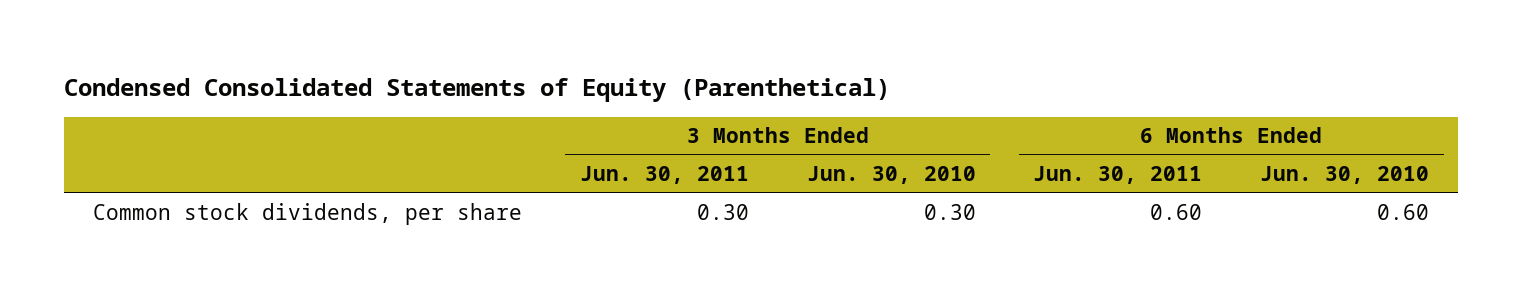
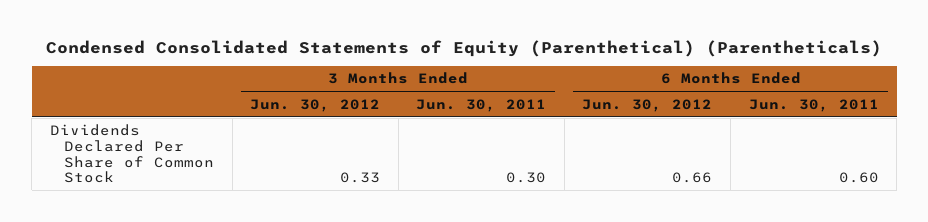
[63,78,890,103] Condensed Consolidated Statements of Equity (Parenthetical) -> [46,39,883,57] Condensed Consolidated Statements of Equity (Parenthetical) (Parentheticals)
[806,166,976,185] Jun. 30, 2010 -> none
[1260,166,1430,185] Jun. 30, 2010 -> none
none -> [250,98,381,112] Jun. 30, 2012
none -> [582,98,713,112] Jun. 30, 2012
[92,203,522,226] Common stock dividends, per share -> [49,124,215,184] Dividends Declared Per Share of Common Stock

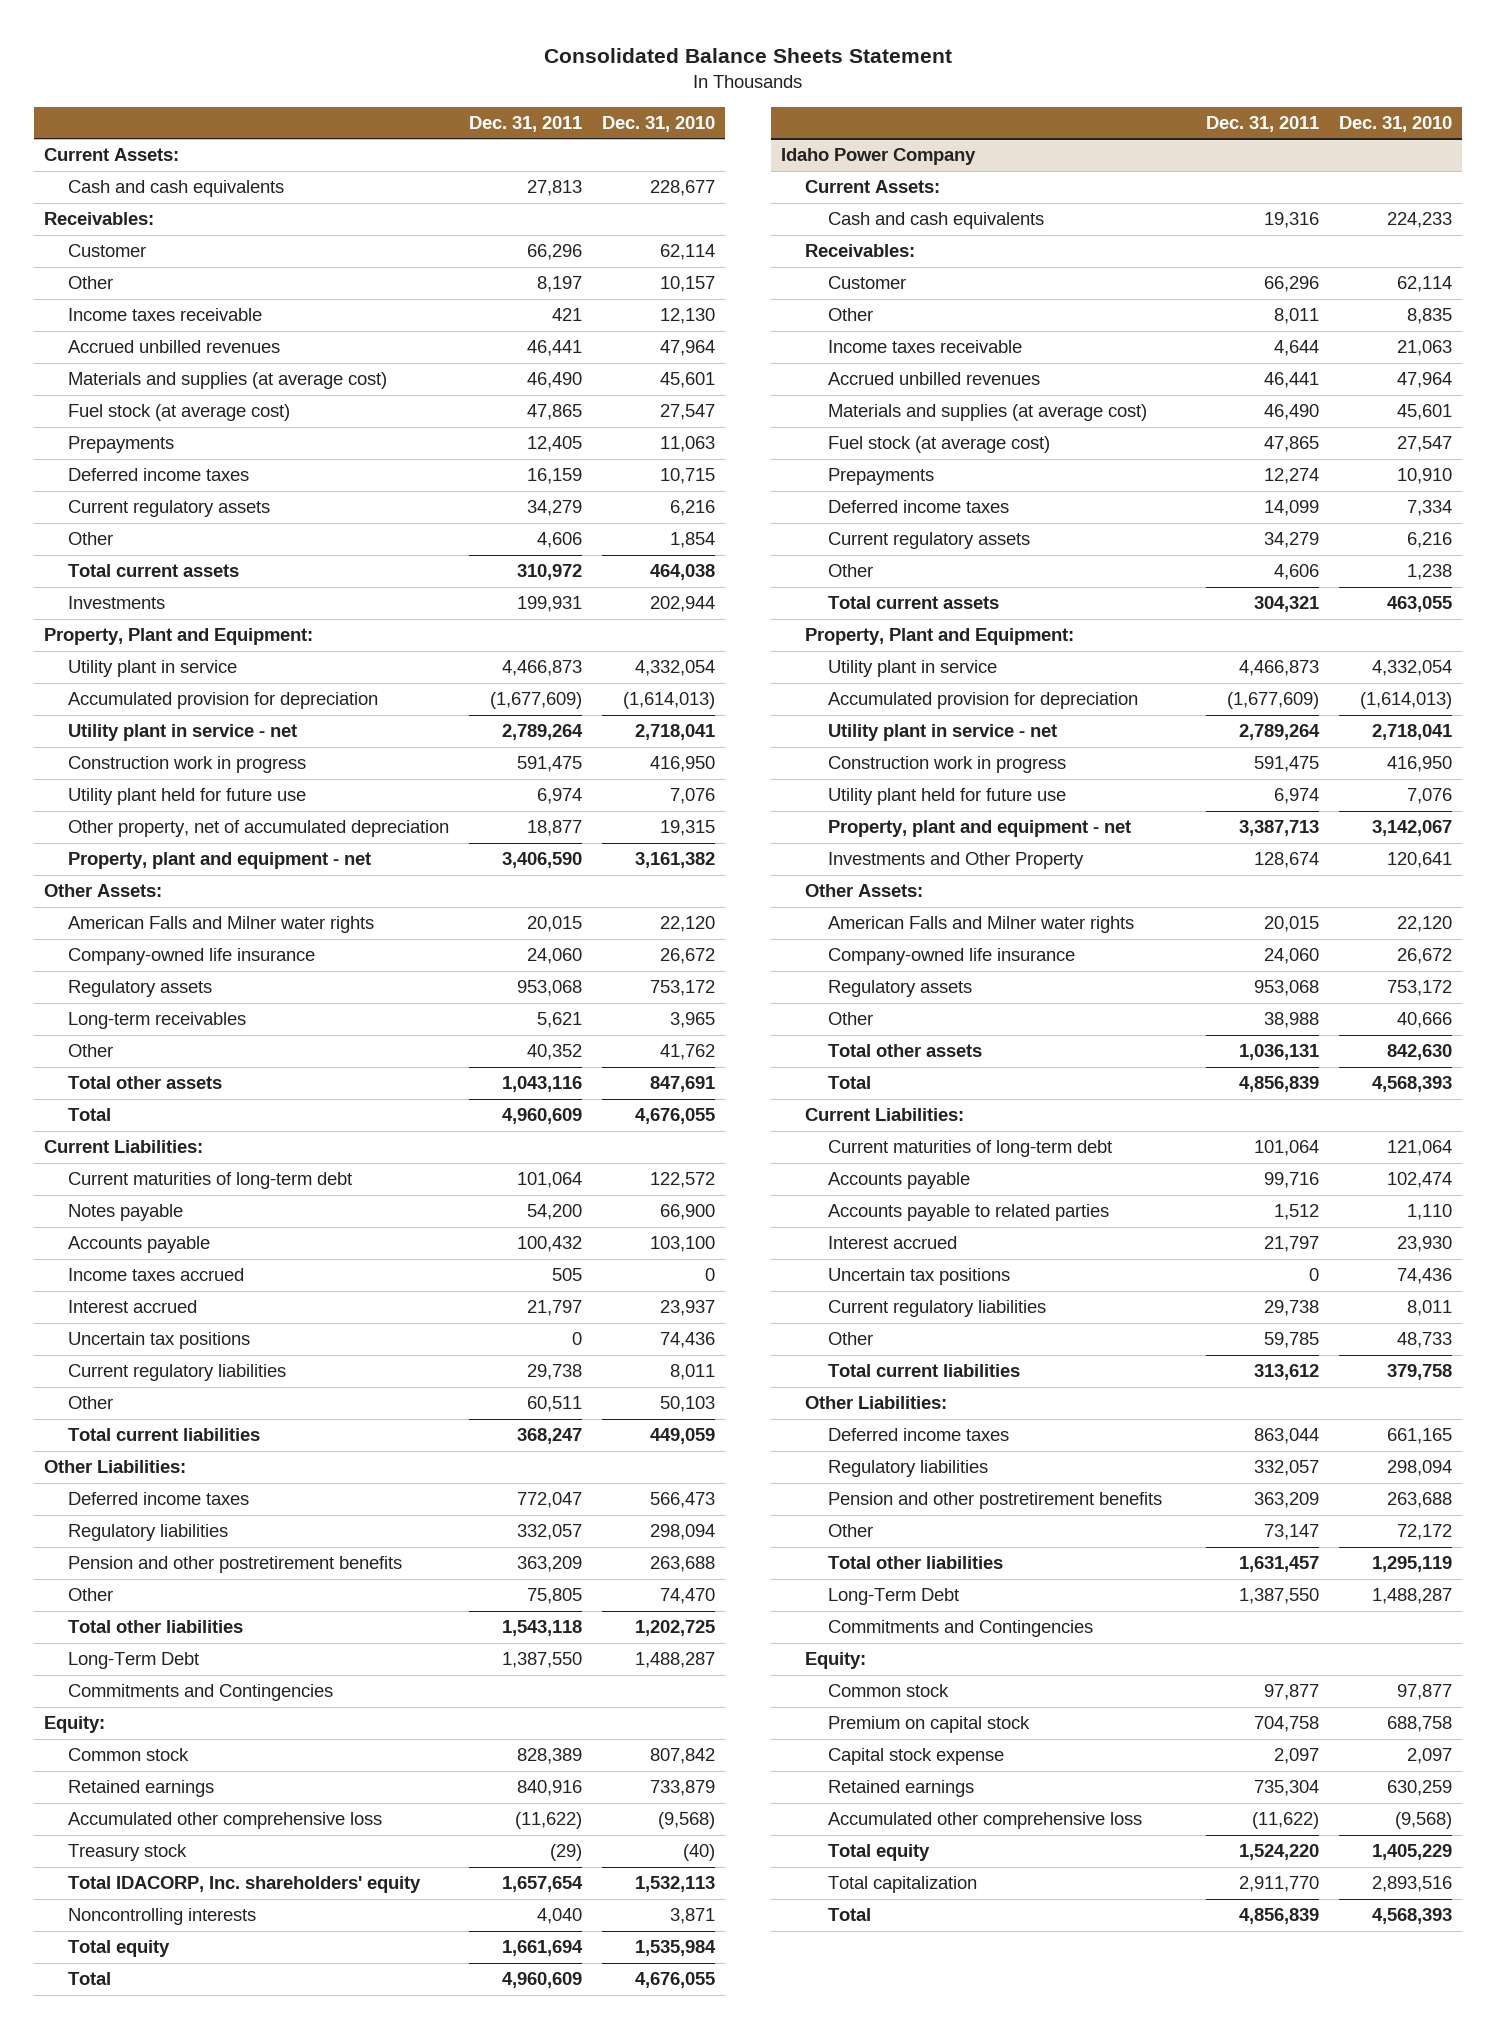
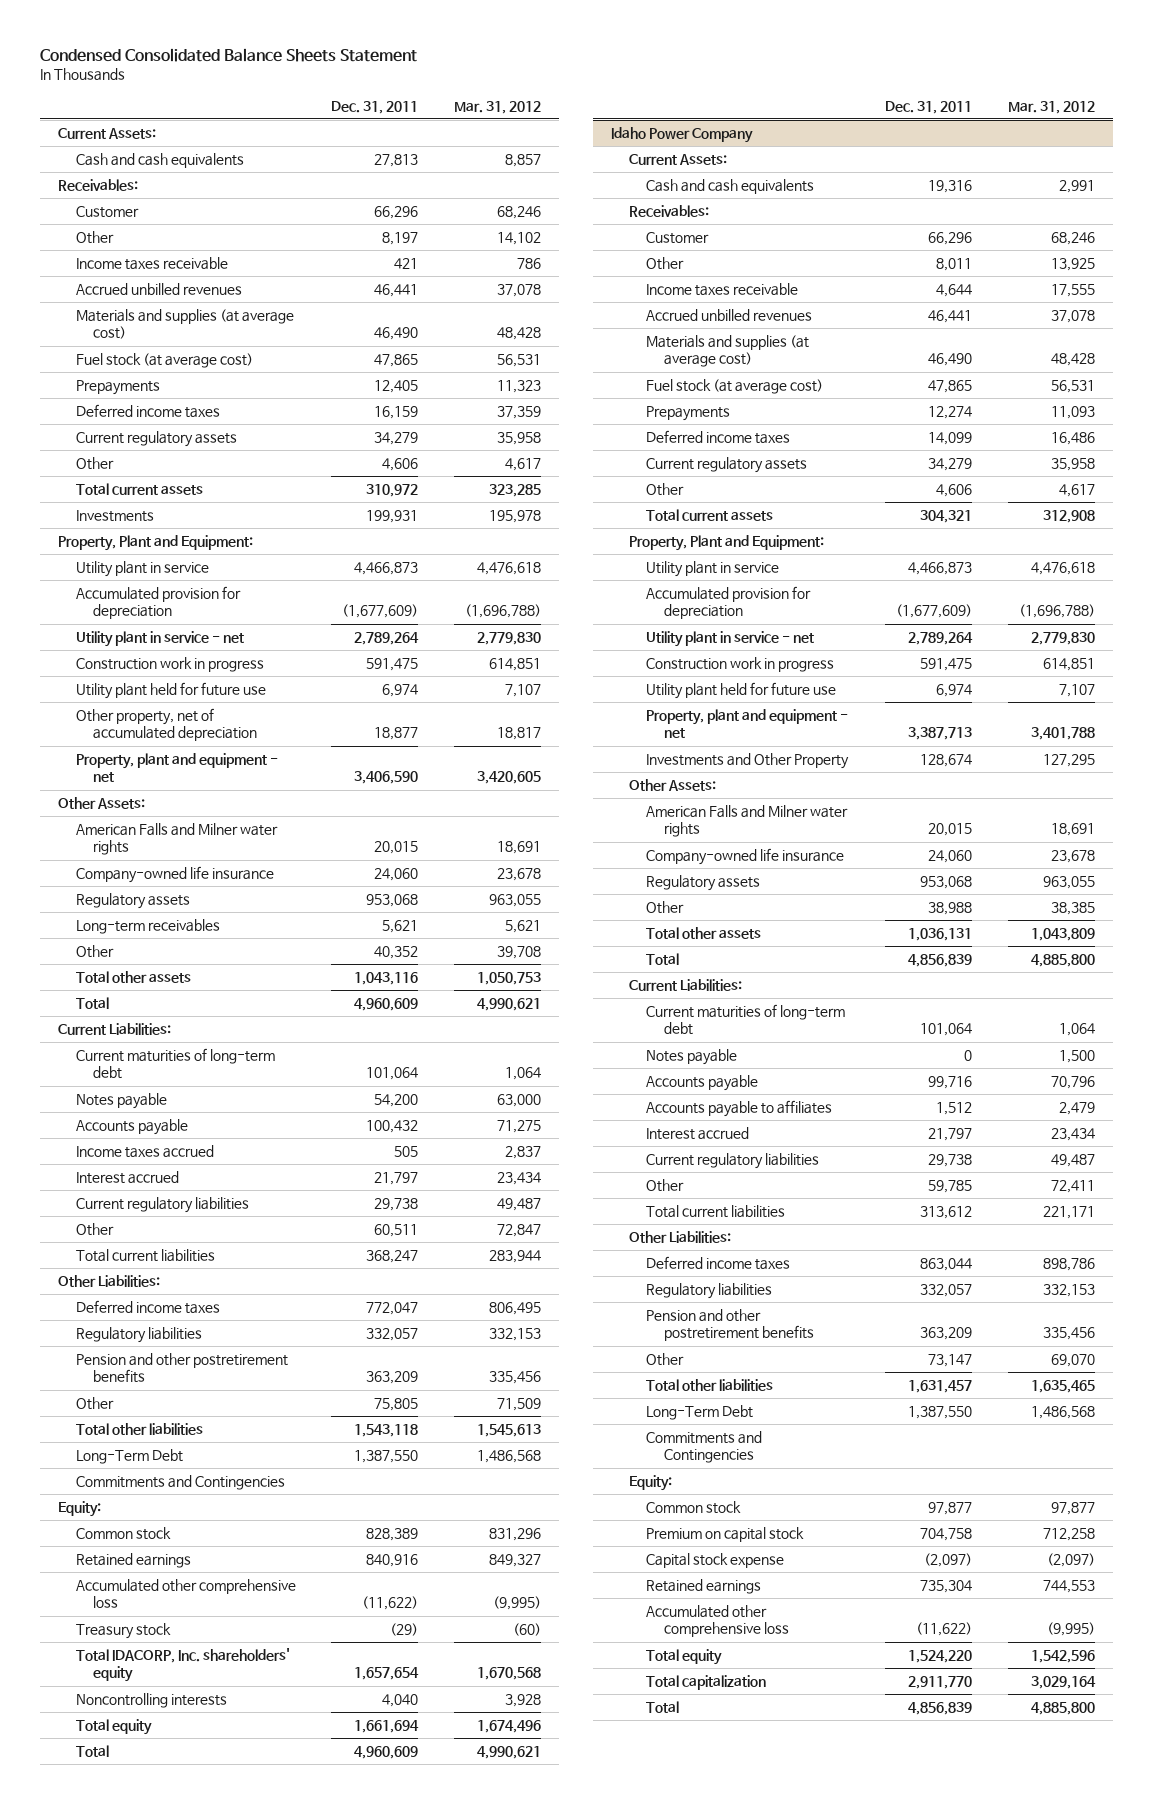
[544,48,953,64] Consolidated Balance Sheets Statement -> [40,48,418,63] Condensed Consolidated Balance Sheets Statement
[602,115,716,132] Dec. 31, 2010 -> none
none -> [454,100,542,114] Mar. 31, 2012
[67,1332,250,1350] Uncertain tax positions -> none
none -> [646,1048,738,1065] Notes payable
[828,1204,1110,1222] Accounts payable to related parties -> [646,1099,833,1117] Accounts payable to affiliates
[828,1268,1011,1286] Uncertain tax positions -> none
[1273,1748,1319,1765] 2,097 -> [923,1552,972,1567] (2,097)

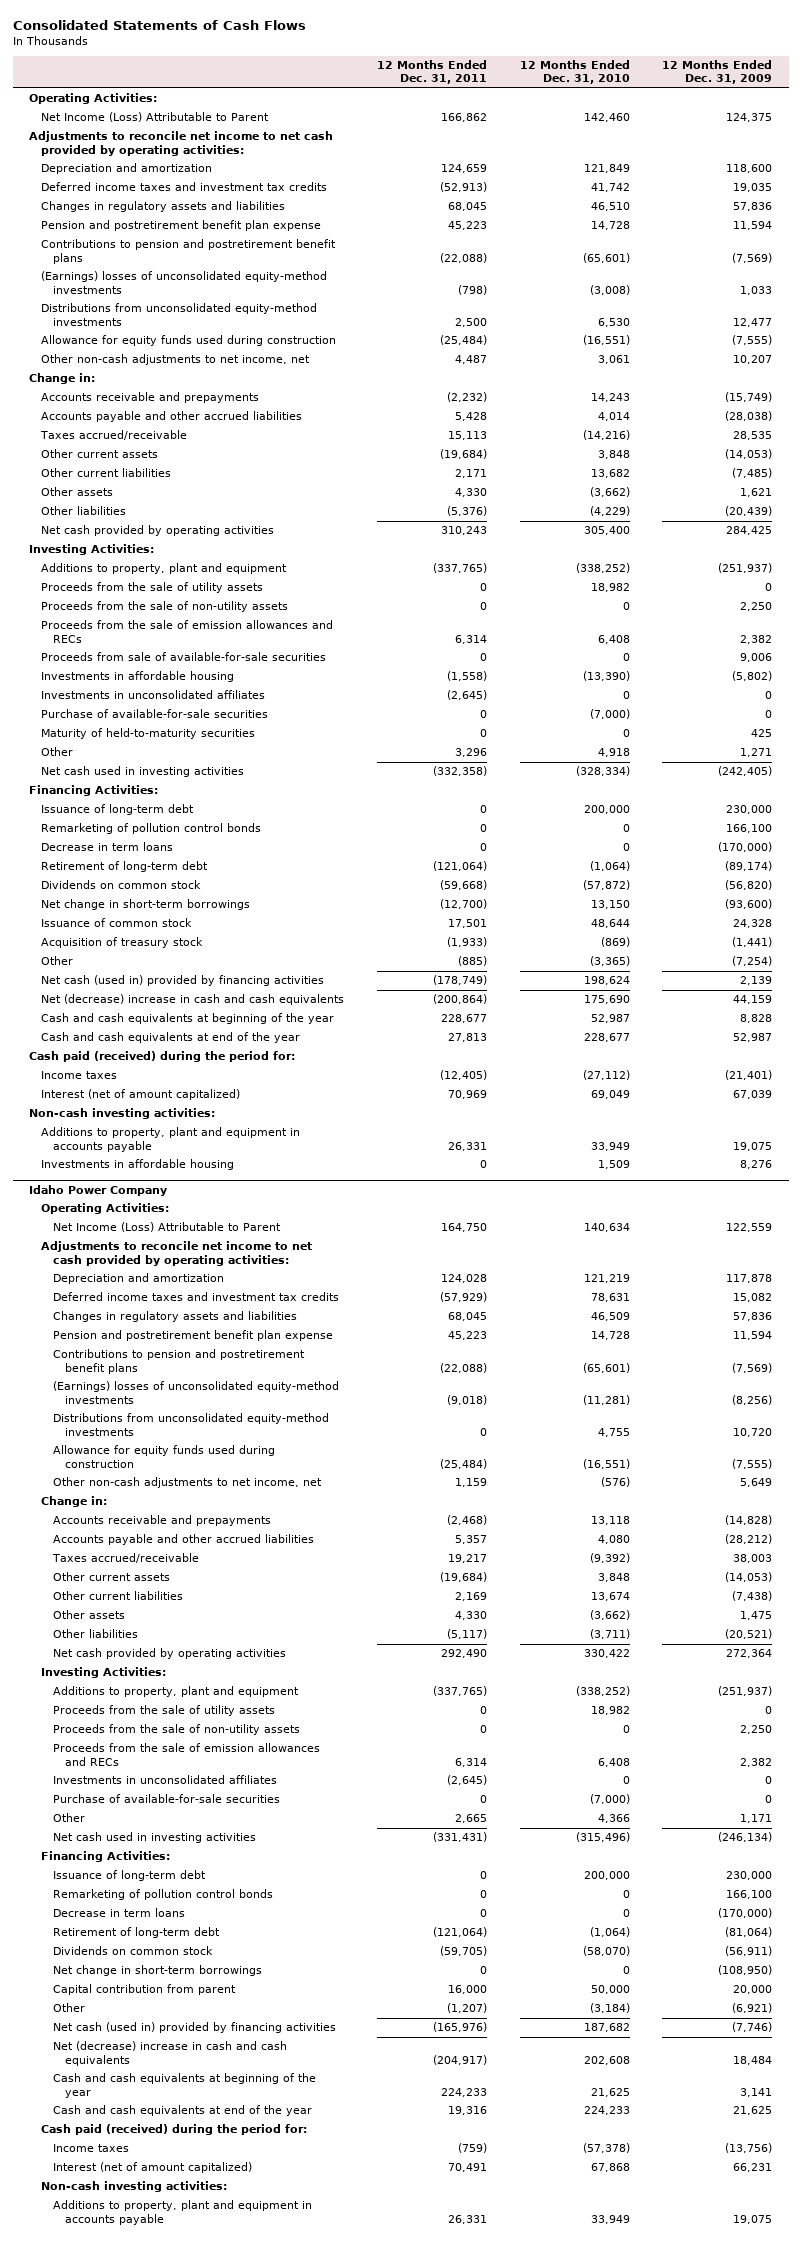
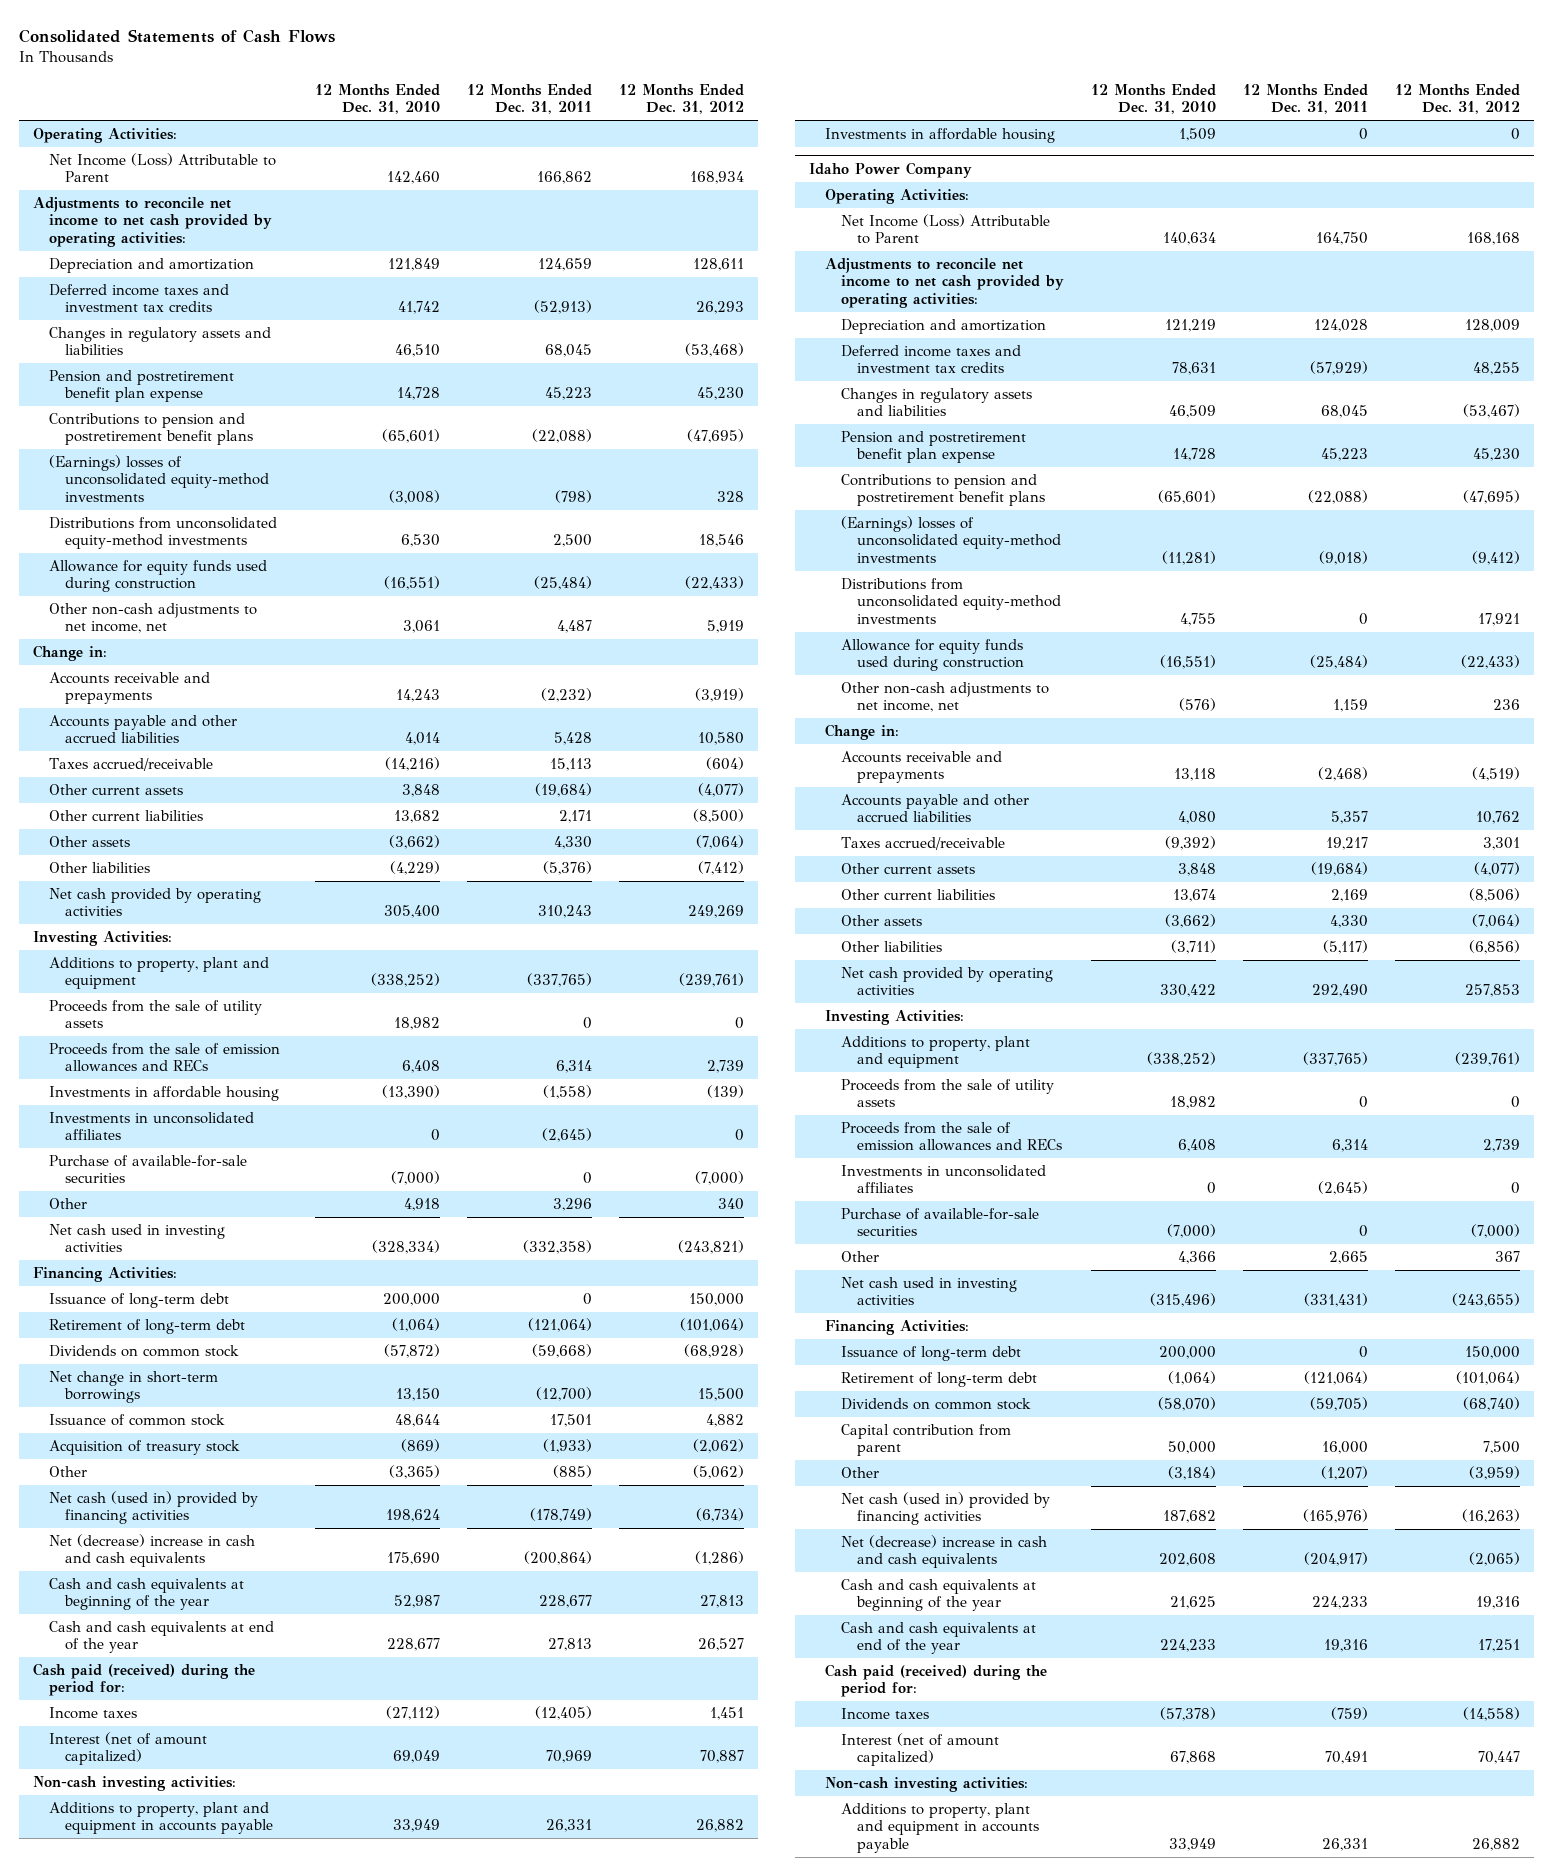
[662,60,773,85] 12 Months Ended Dec. 31, 2009 -> none
none -> [619,83,745,115] 12 Months Ended Dec. 31, 2012
[41,601,289,613] Proceeds from the sale of non-utility assets -> none
[41,652,327,662] Proceeds from sale of available-for-sale securities -> none
[41,728,256,740] Maturity of held-to-maturity securities -> none
[41,823,262,835] Remarketing of pollution control bonds -> none
[41,842,174,852] Decrease in term loans -> none
[53,1724,301,1736] Proceeds from the sale of non-utility assets -> none
[53,1889,274,1901] Remarketing of pollution control bonds -> none
[53,1908,186,1918] Decrease in term loans -> none
[53,1965,263,1977] Net change in short-term borrowings -> none

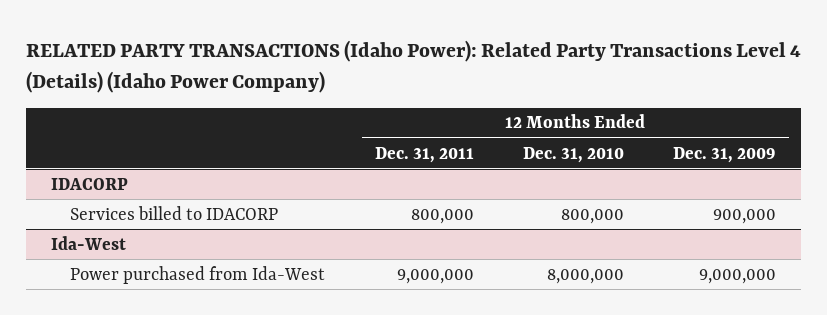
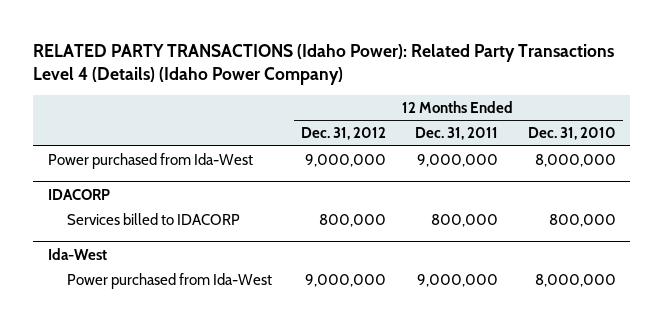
[673,146,777,163] Dec. 31, 2009 -> none
none -> [300,127,386,141] Dec. 31, 2012
none -> [47,153,253,170] Power purchased from Ida-West

